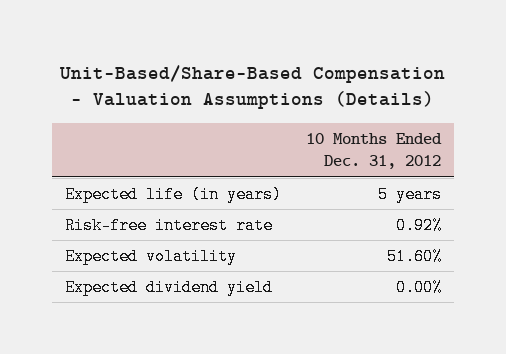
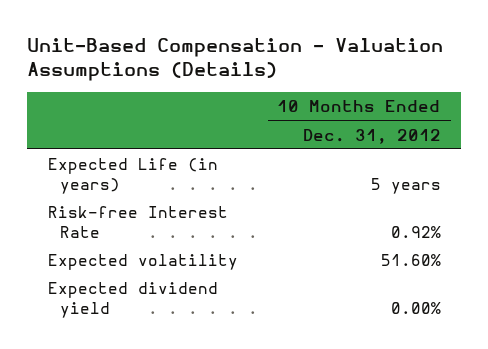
[58,64,445,110] Unit-Based/Share-Based Compensation - Valuation Assumptions (Details) -> [27,37,444,82] Unit-Based Compensation - Valuation Assumptions (Details)
[64,186,282,204] Expected life (in years) -> [47,158,218,195] Expected Life (in years)
[64,217,273,235] Risk-free interest rate -> [47,206,228,239] Risk-free Interest Rate

